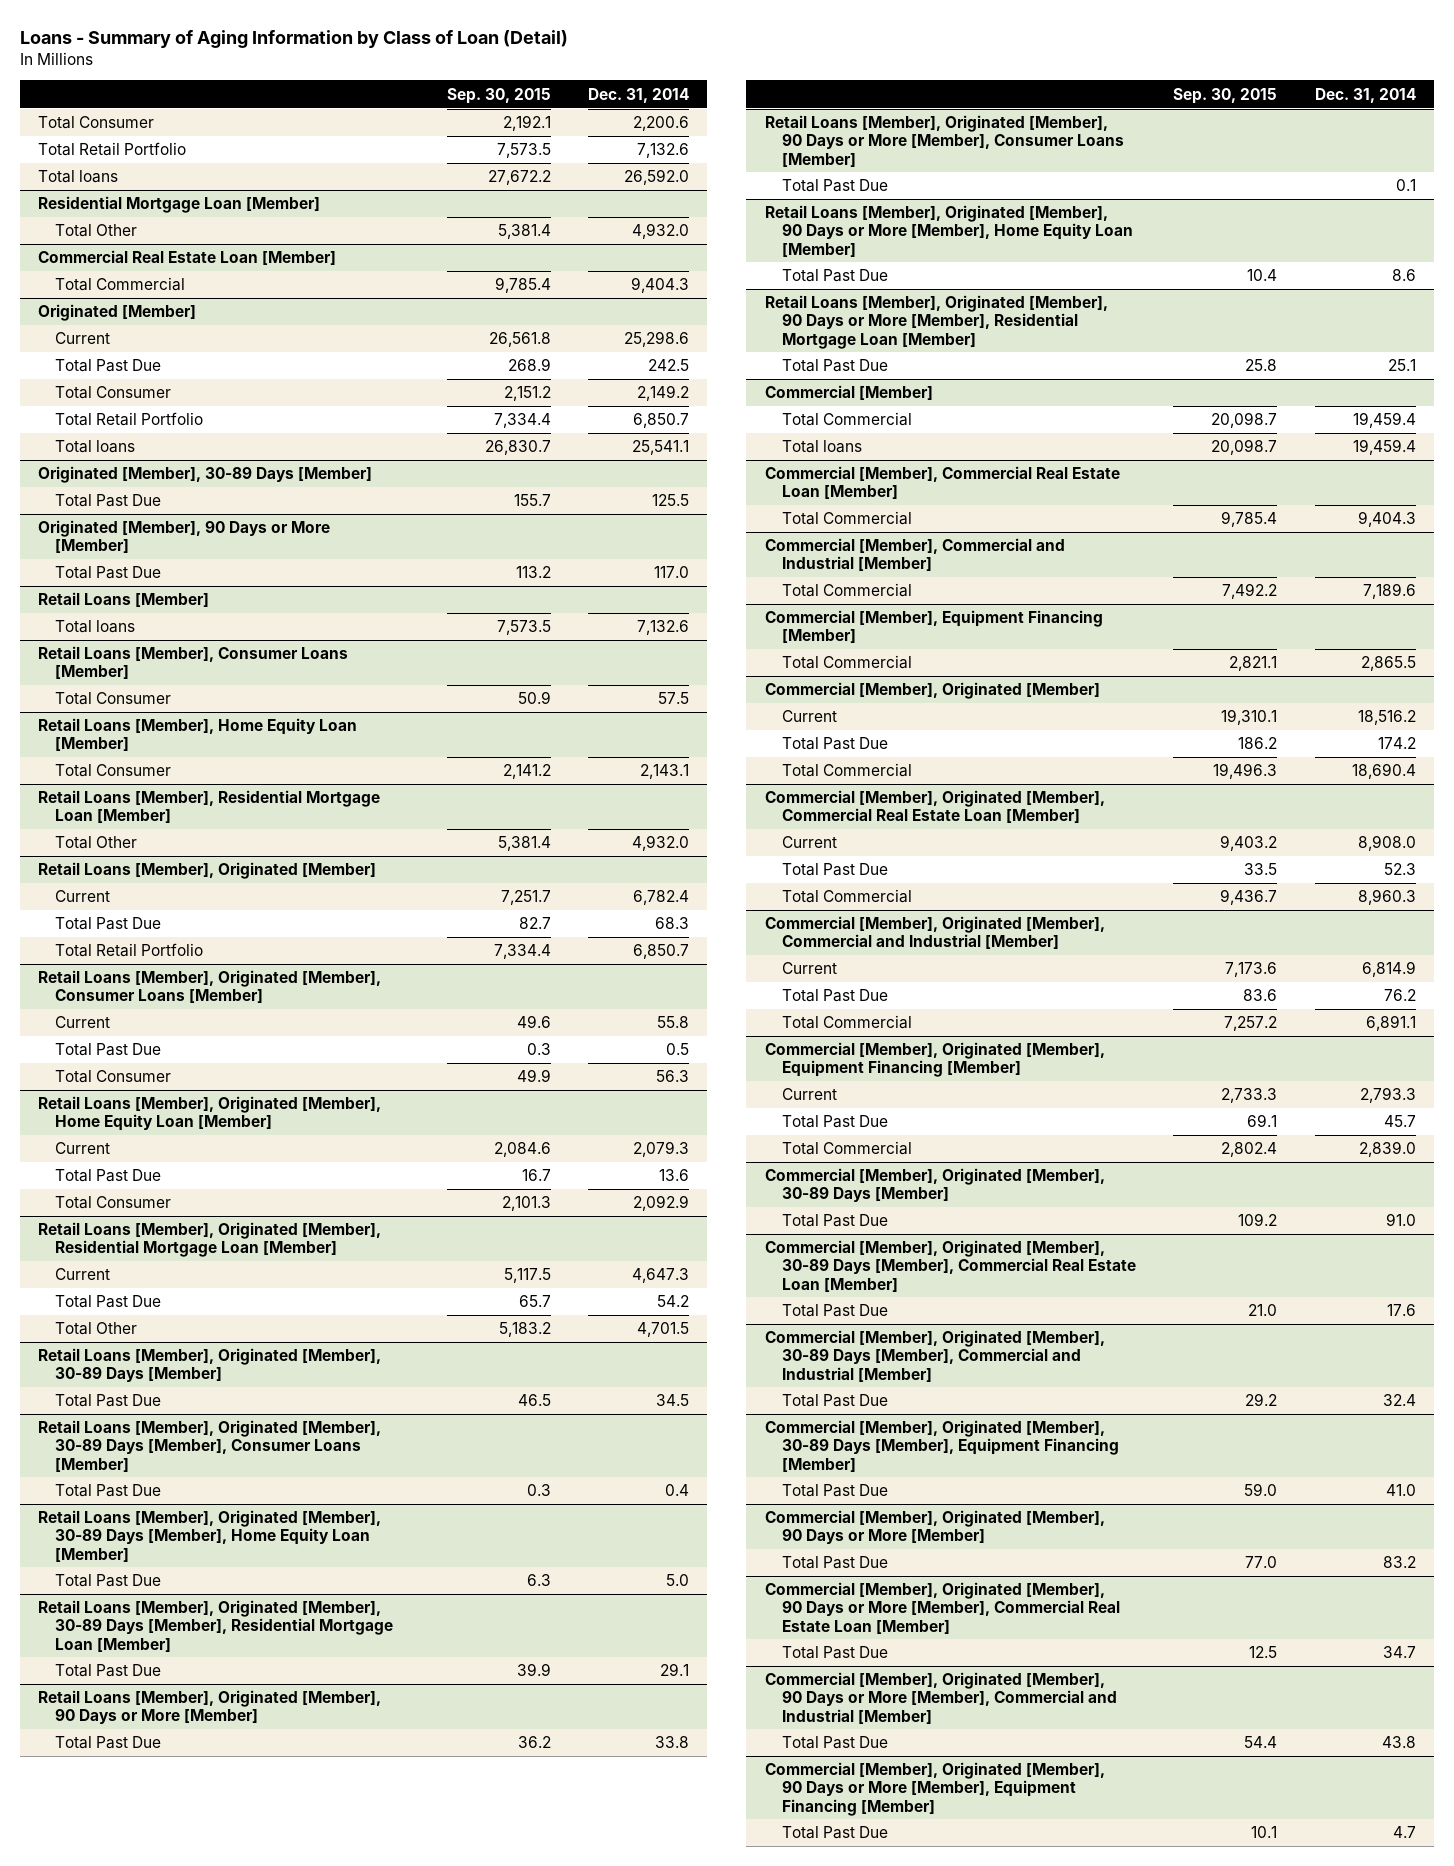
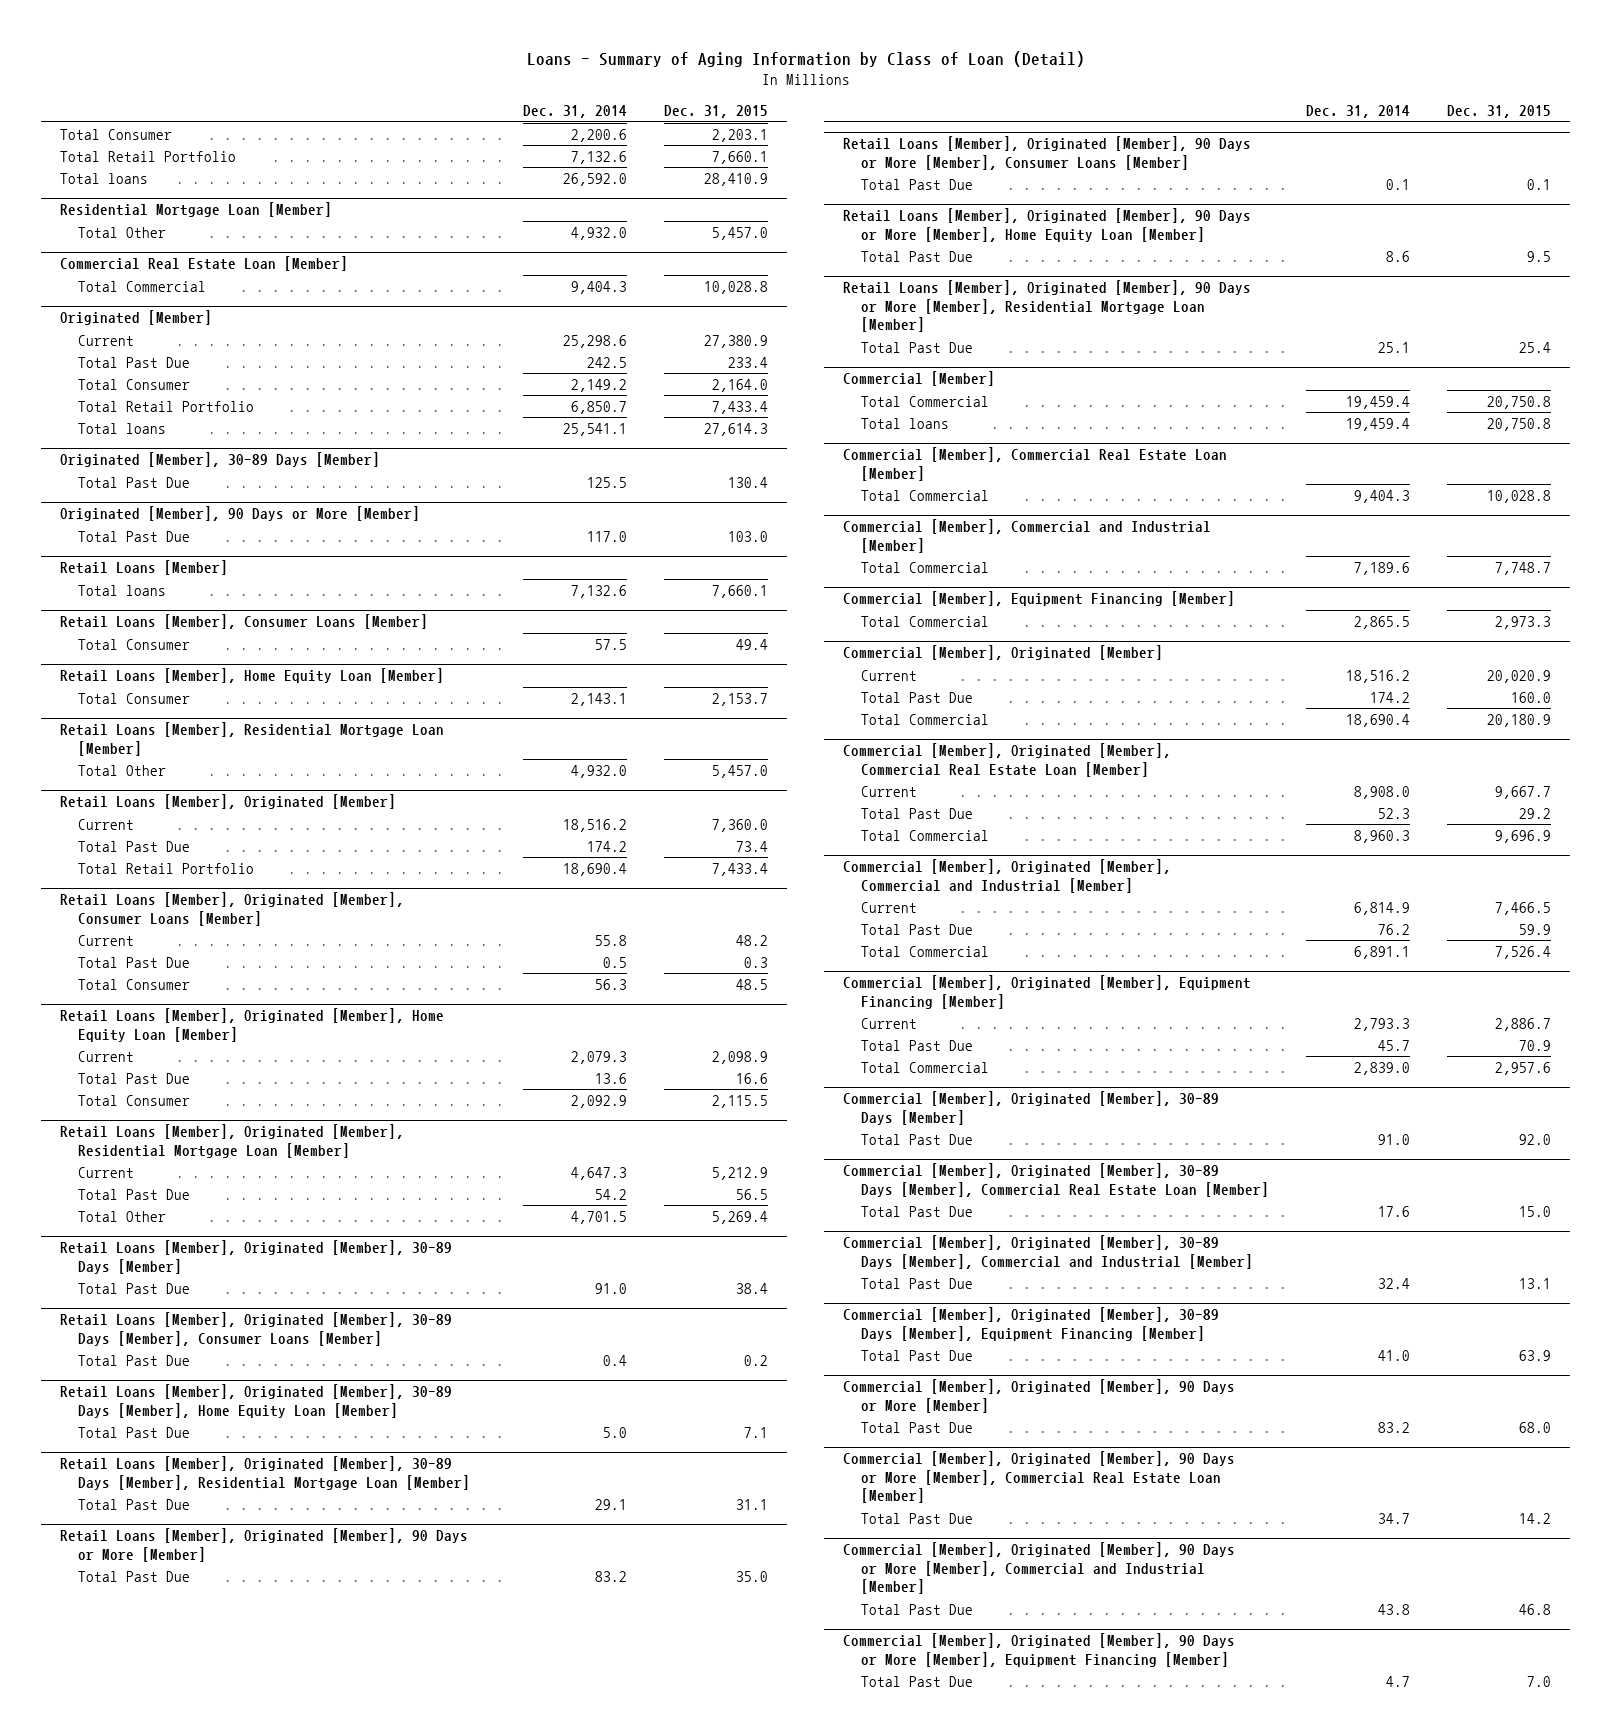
[446,87,551,104] Sep. 30, 2015 -> none
none -> [664,105,769,119] Dec. 31, 2015
[632,890,689,906] 6,782.4 -> [562,818,627,832] 18,516.2
[654,917,689,930] 68.3 -> [586,840,627,852] 174.2
[632,944,689,960] 6,850.7 -> [562,862,627,876] 18,690.4
[655,1394,689,1407] 34.5 -> [594,1282,627,1294] 91.0
[654,1736,689,1749] 33.8 -> [594,1570,627,1582] 83.2

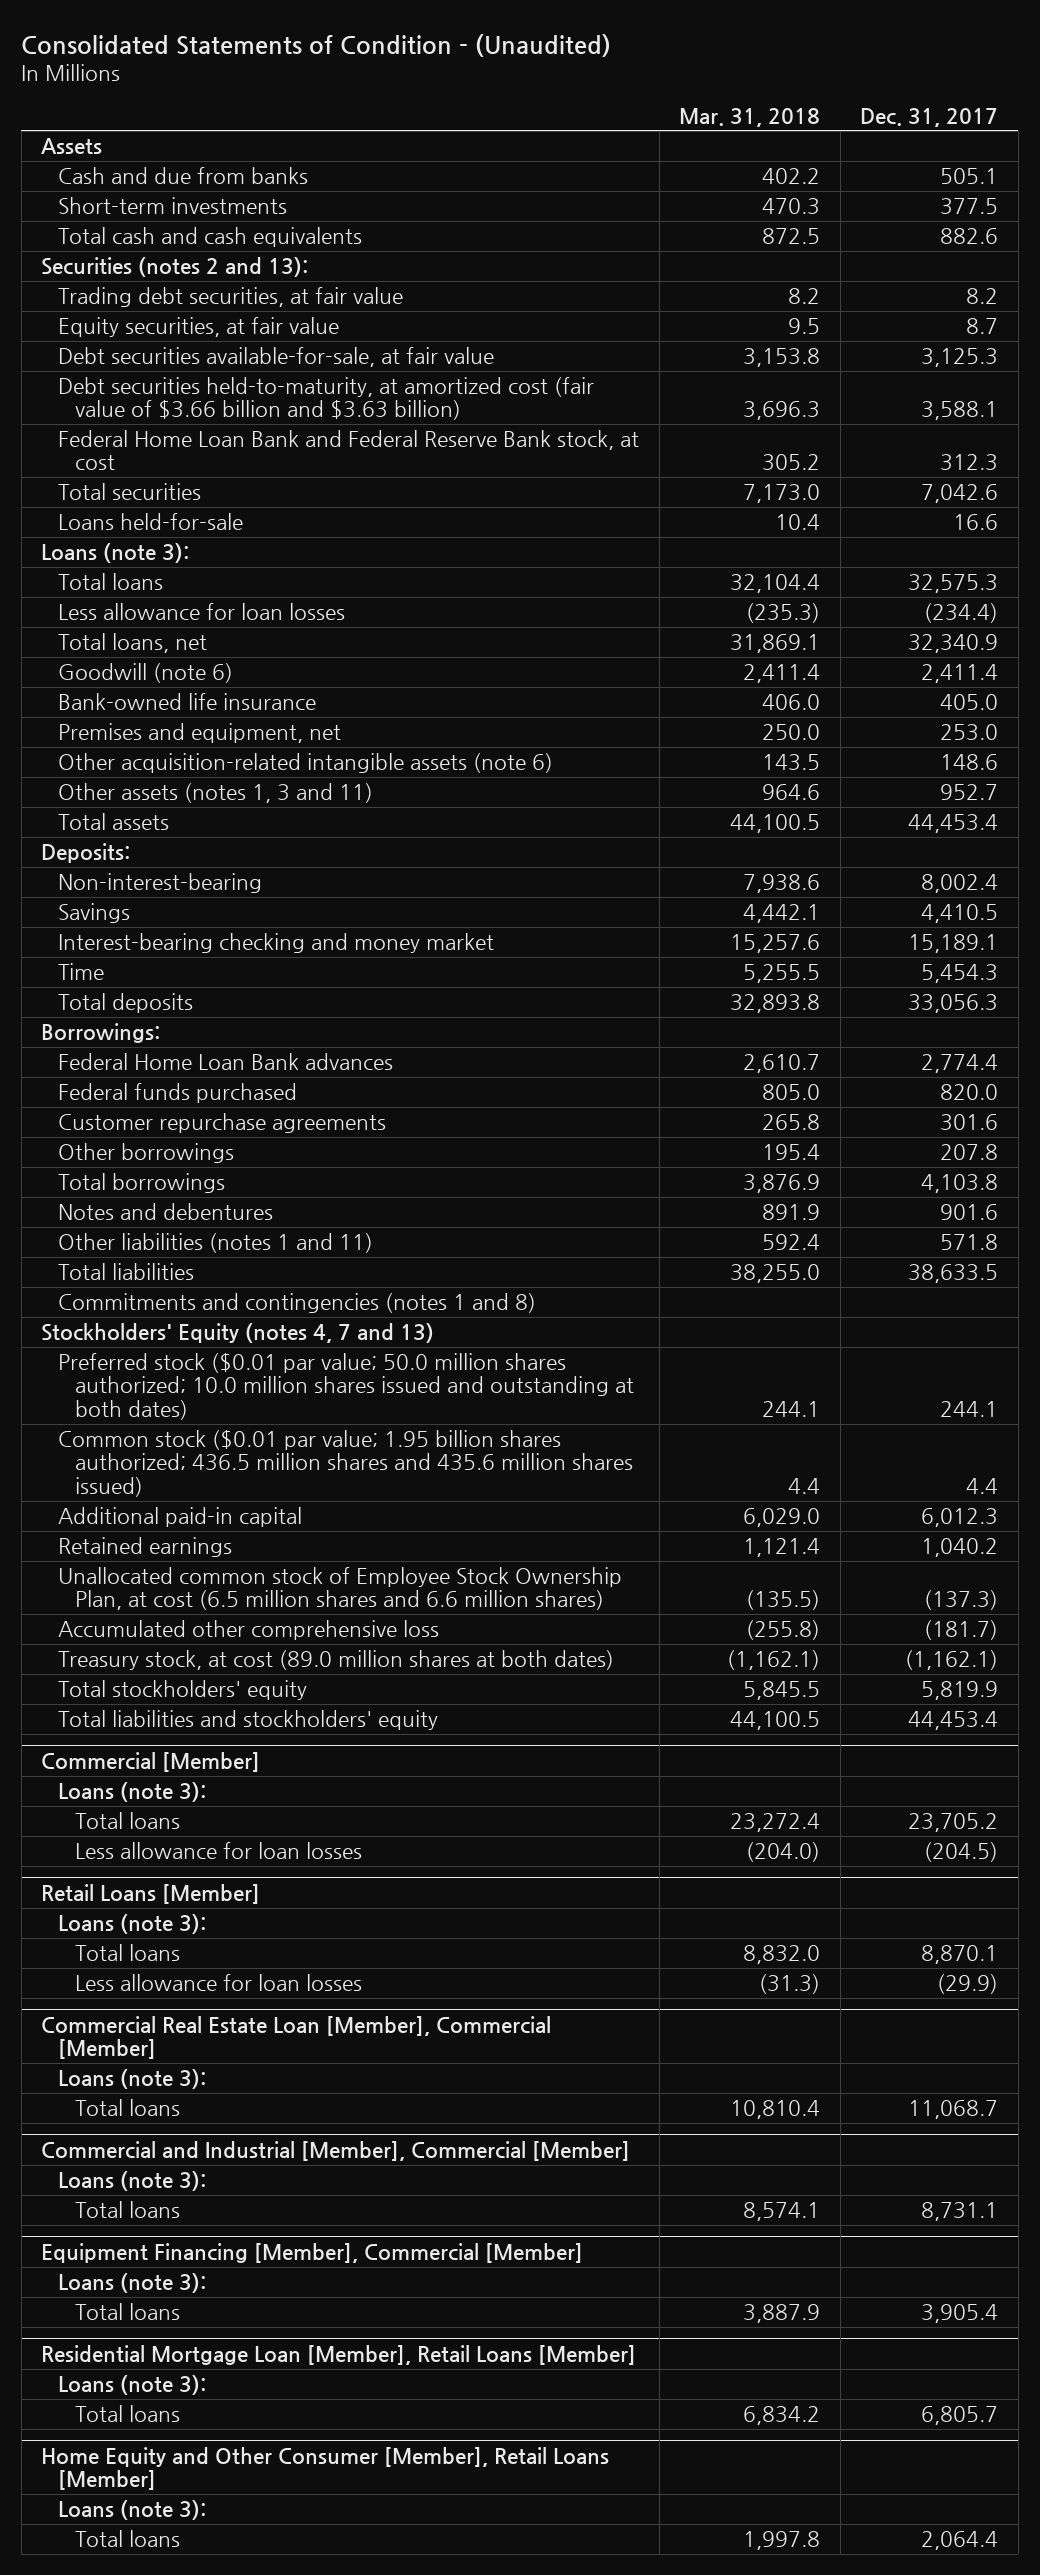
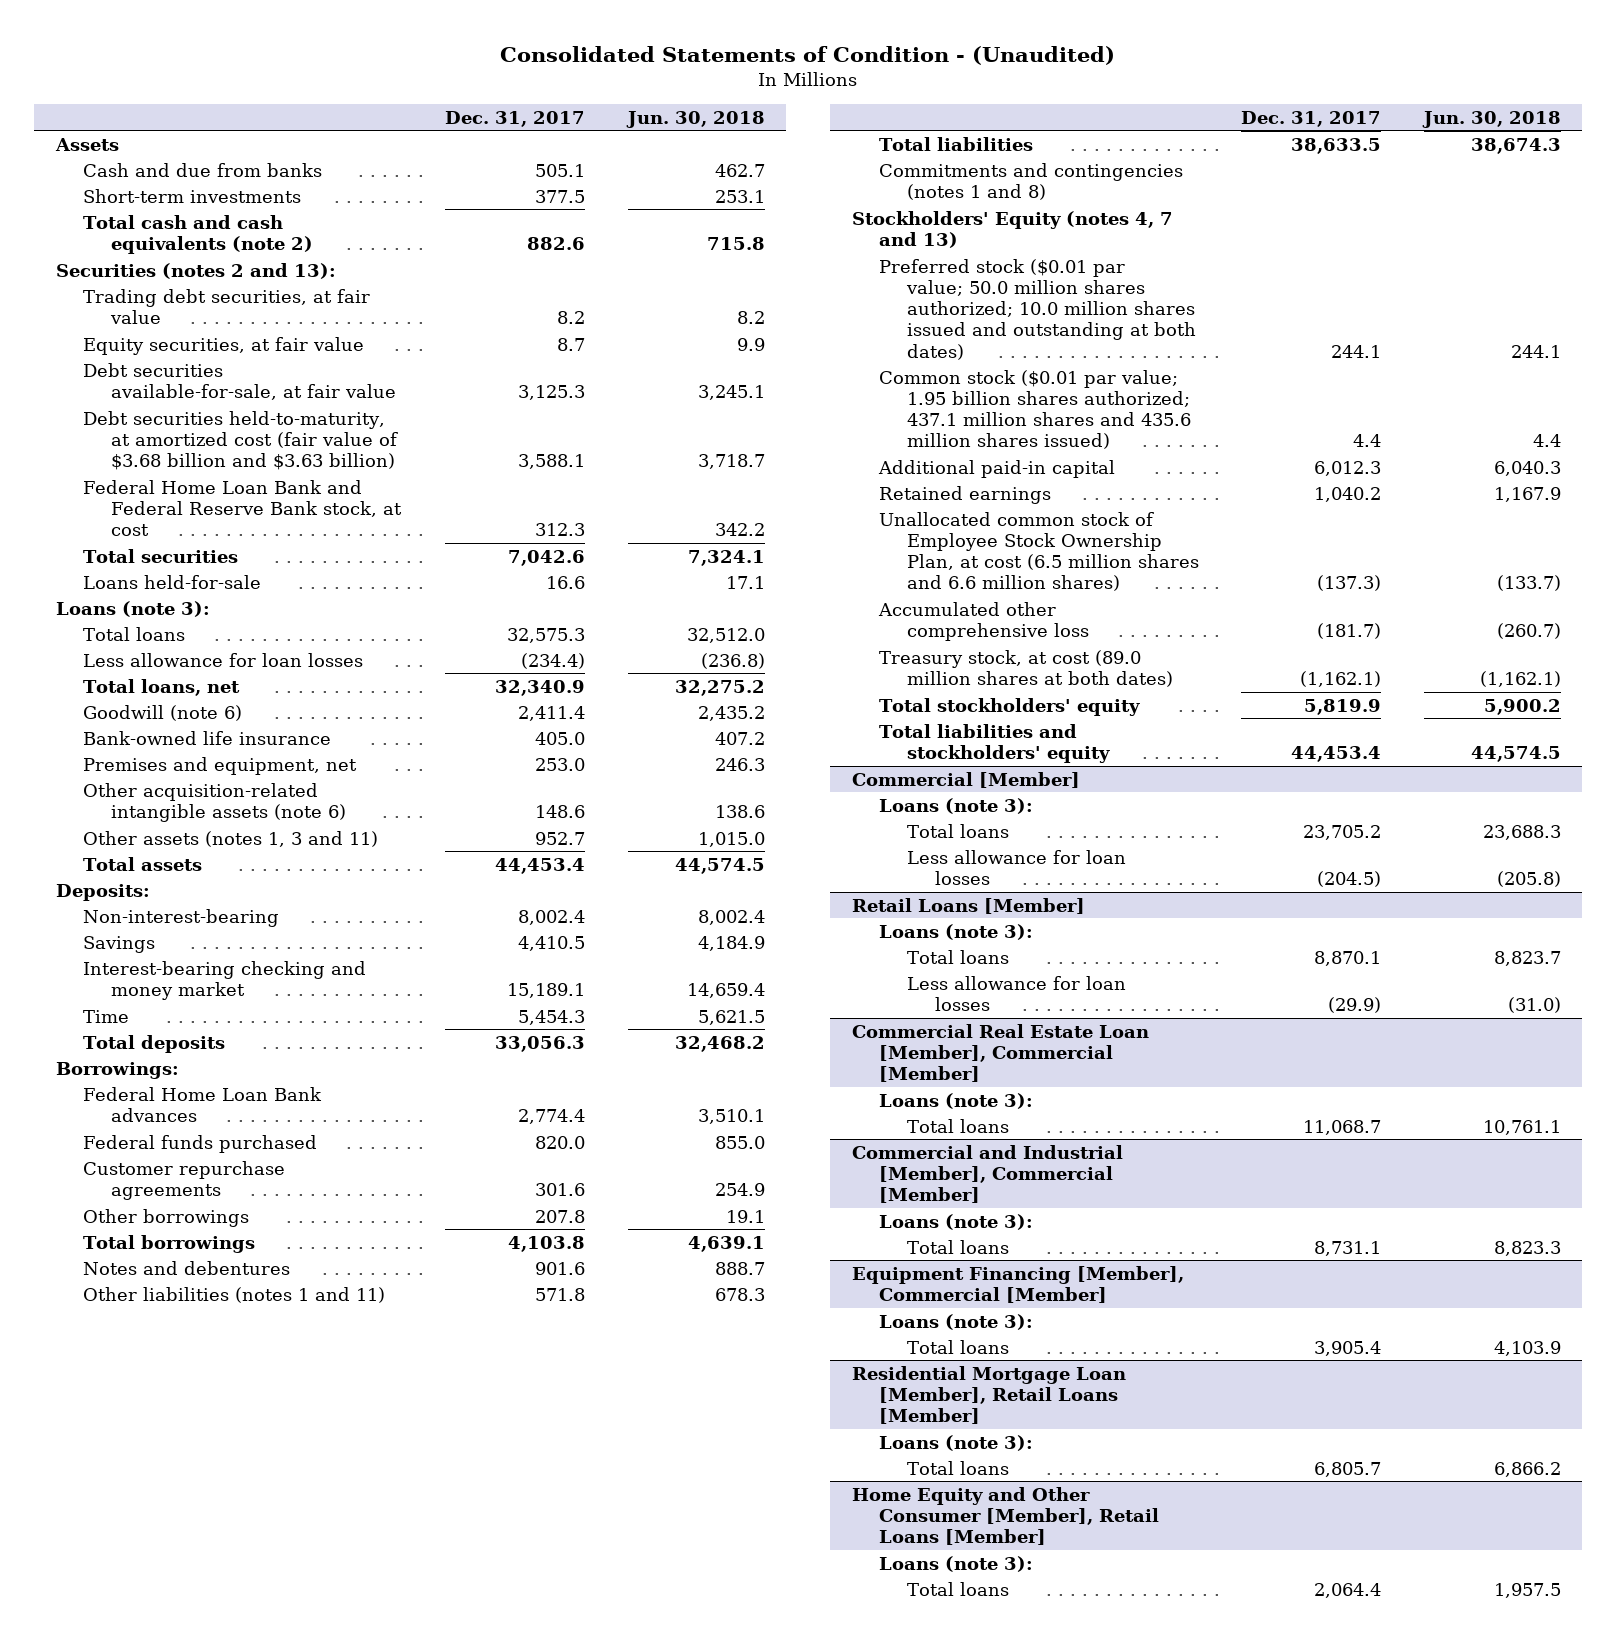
[679,107,821,127] Mar. 31, 2018 -> none
none -> [625,110,765,128] Jun. 30, 2018
[57,227,362,248] Total cash and cash equivalents -> [83,214,313,254] Total cash and cash equivalents (note 2)
[57,377,594,421] Debt securities held-to-maturity, at amortized cost (fair value of $3.66 billion and $3.63 billion) -> [83,410,398,471] Debt securities held-to-maturity, at amortized cost (fair value of $3.68 billion and $3.63 billion)
[57,1430,633,1497] Common stock ($0.01 par value; 1.95 billion shares authorized; 436.5 million shares and 435.6 million shares issued) -> [879,369,1191,450] Common stock ($0.01 par value; 1.95 billion shares authorized; 437.1 million shares and 435.6 million shares issued)

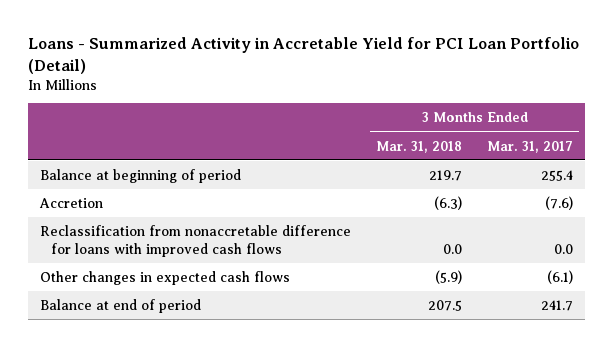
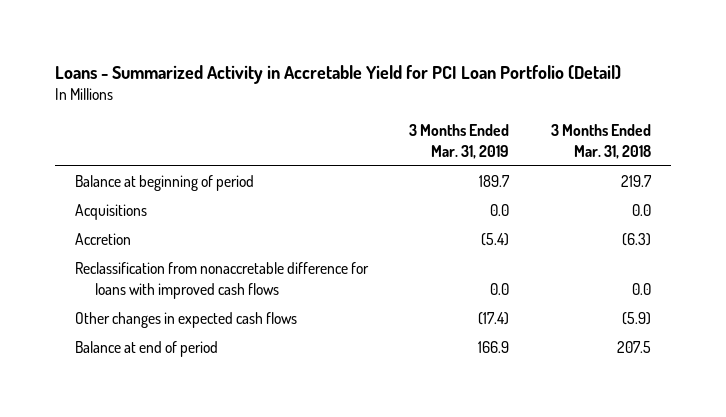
[487,140,574,153] Mar. 31, 2017 -> none
none -> [409,124,510,159] 3 Months Ended Mar. 31, 2019
none -> [75,204,148,221] Acquisitions

